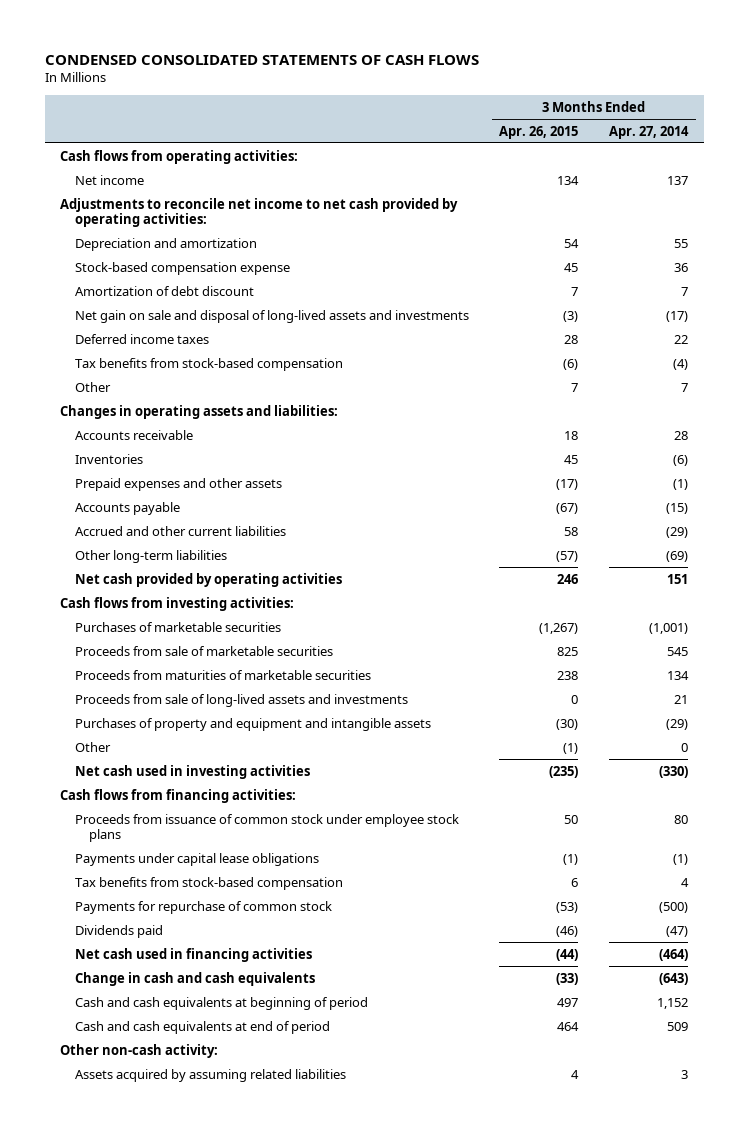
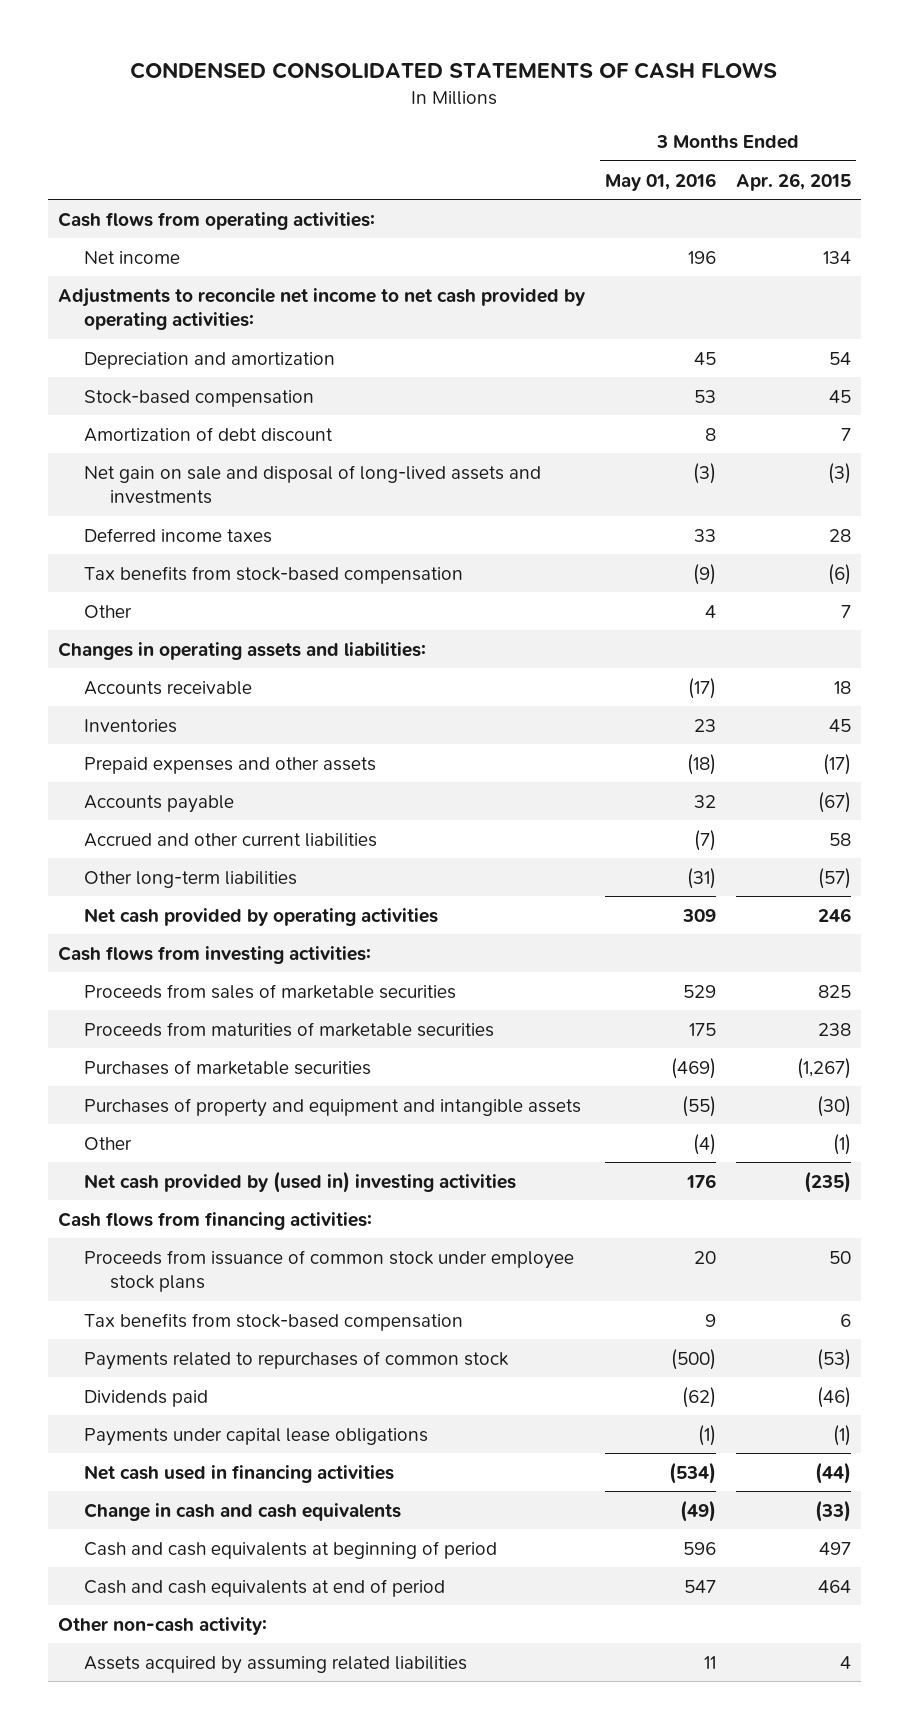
[609,125,690,139] Apr. 27, 2014 -> none
none -> [604,172,716,191] May 01, 2016
[74,261,290,275] Stock-based compensation expense -> [83,389,314,407] Stock-based compensation
[74,645,333,656] Proceeds from sale of marketable securities -> [83,983,456,999] Proceeds from sales of marketable securities
[74,693,408,707] Proceeds from sale of long-lived assets and investments -> none
[74,621,281,632] Purchases of marketable securities -> [83,1059,371,1075] Purchases of marketable securities
[74,764,310,779] Net cash used in investing activities -> [83,1170,516,1193] Net cash provided by (used in) investing activities
[74,900,332,914] Payments for repurchase of common stock -> [83,1350,509,1370] Payments related to repurchases of common stock
[74,852,319,866] Payments under capital lease obligations -> [83,1427,428,1446] Payments under capital lease obligations

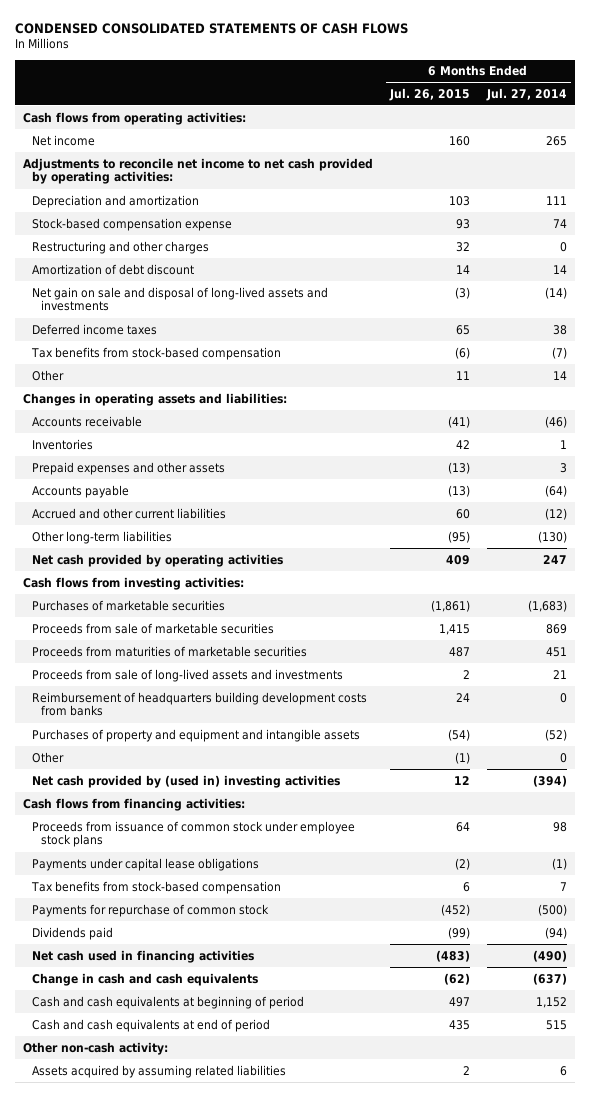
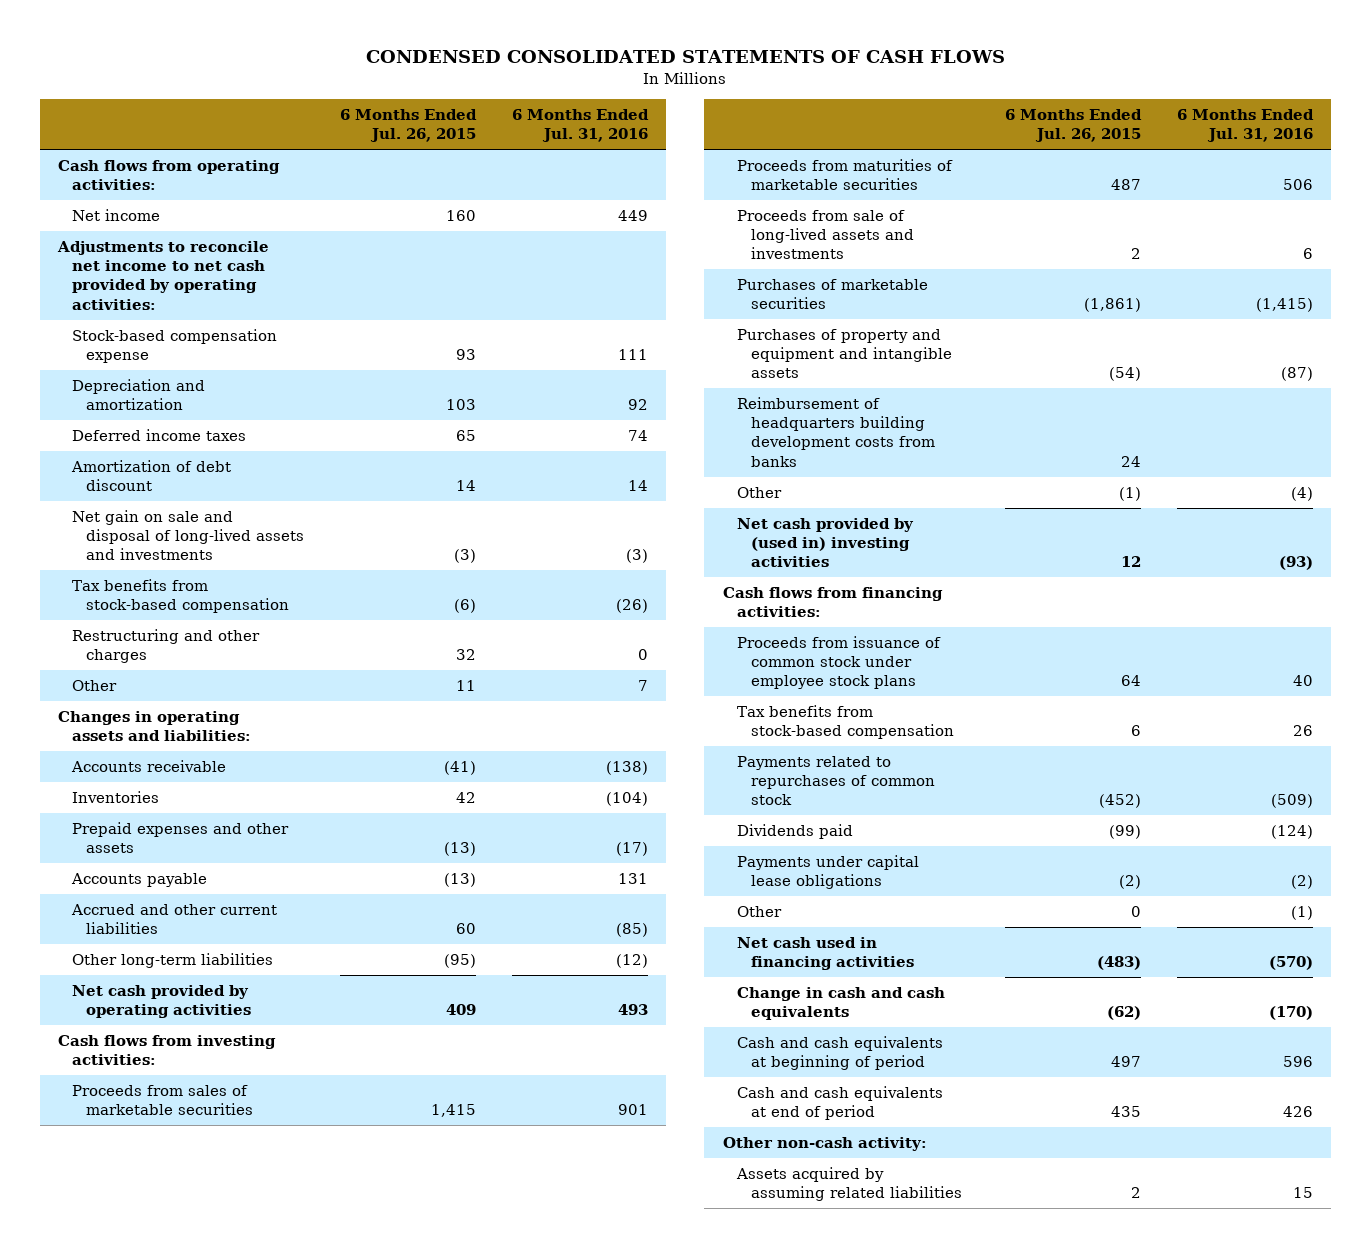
[485,87,567,101] Jul. 27, 2014 -> none
none -> [512,108,650,143] 6 Months Ended Jul. 31, 2016
[31,194,199,208] Depreciation and amortization -> [71,379,205,411] Depreciation and amortization
[31,323,157,335] Deferred income taxes -> [71,429,246,442] Deferred income taxes
[31,240,209,254] Restructuring and other charges -> [71,629,260,664] Restructuring and other charges
[31,622,274,634] Proceeds from sale of marketable securities -> [71,1085,253,1116] Proceeds from sales of marketable securities
[31,599,225,611] Purchases of marketable securities -> [736,279,928,310] Purchases of marketable securities
[31,691,367,717] Reimbursement of headquarters building development costs from banks -> [736,397,935,467] Reimbursement of headquarters building development costs from banks
[31,903,269,917] Payments for repurchase of common stock -> [736,756,935,806] Payments related to repurchases of common stock
[31,857,259,871] Payments under capital lease obligations -> [736,855,919,890] Payments under capital lease obligations
none -> [736,906,782,918] Other

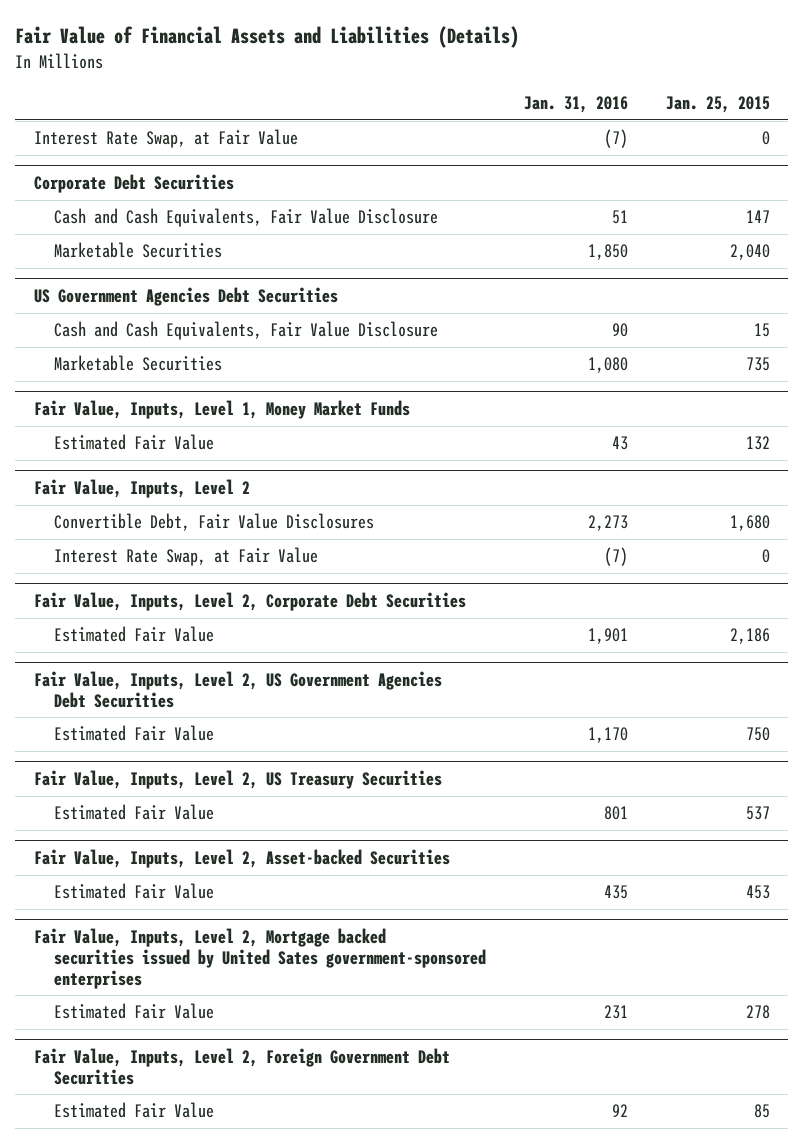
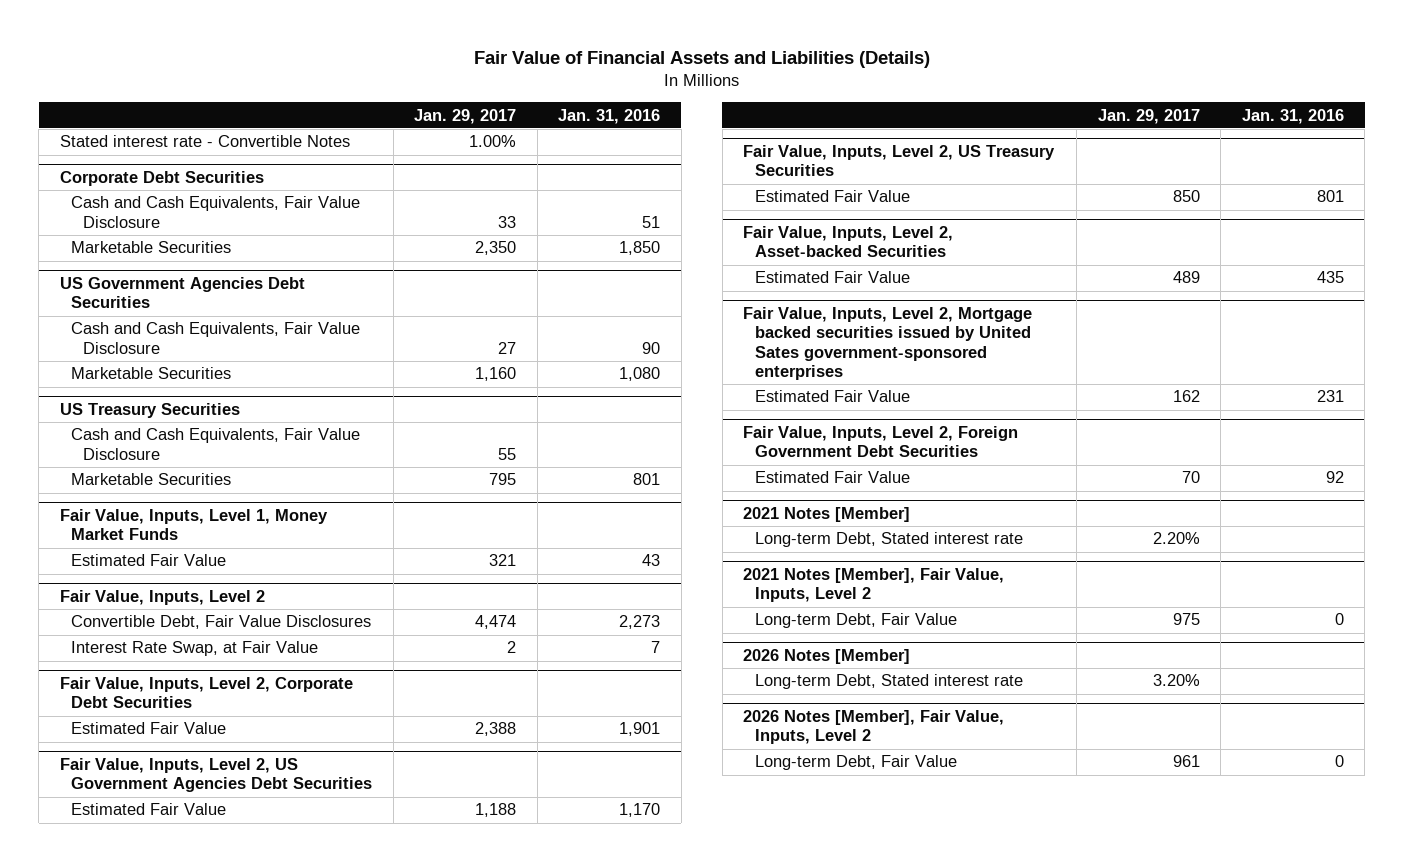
[665,96,770,114] Jan. 25, 2015 -> none
none -> [414,108,517,124] Jan. 29, 2017
[34,129,299,149] Interest Rate Swap, at Fair Value -> none
none -> [59,135,350,148] Stated interest rate - Convertible Notes
none -> [59,403,240,419] US Treasury Securities
none -> [71,428,361,460] Cash and Cash Equivalents, Fair Value Disclosure
none -> [71,473,232,486] Marketable Securities
[603,547,628,567] (7) -> [651,641,661,654] 7
none -> [743,507,911,523] 2021 Notes [Member]
none -> [754,532,1023,548] Long-term Debt, Stated interest rate
none -> [743,568,1005,603] 2021 Notes [Member], Fair Value, Inputs, Level 2
none -> [754,613,957,629] Long-term Debt, Fair Value
none -> [743,649,911,665] 2026 Notes [Member]
none -> [754,674,1023,690] Long-term Debt, Stated interest rate
none -> [743,710,1005,745] 2026 Notes [Member], Fair Value, Inputs, Level 2
none -> [754,755,957,771] Long-term Debt, Fair Value

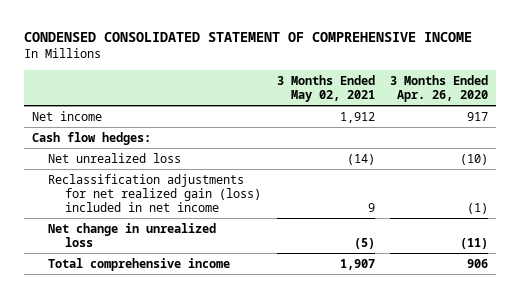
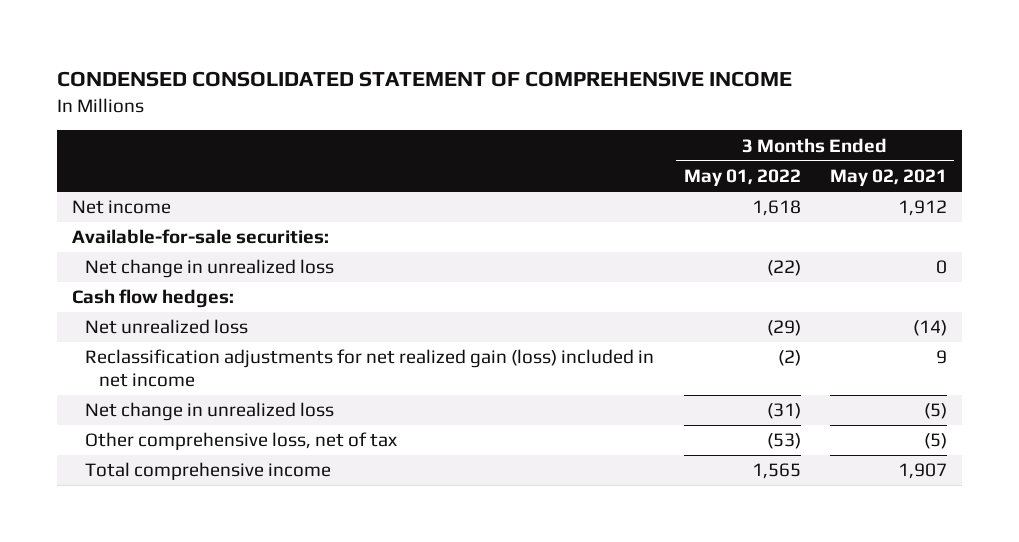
[390,74,489,103] 3 Months Ended Apr. 26, 2020 -> none
none -> [683,169,801,187] May 01, 2022
none -> [71,229,329,245] Available-for-sale securities:
none -> [85,259,335,279] Net change in unrealized loss
none -> [85,432,398,451] Other comprehensive loss, net of tax

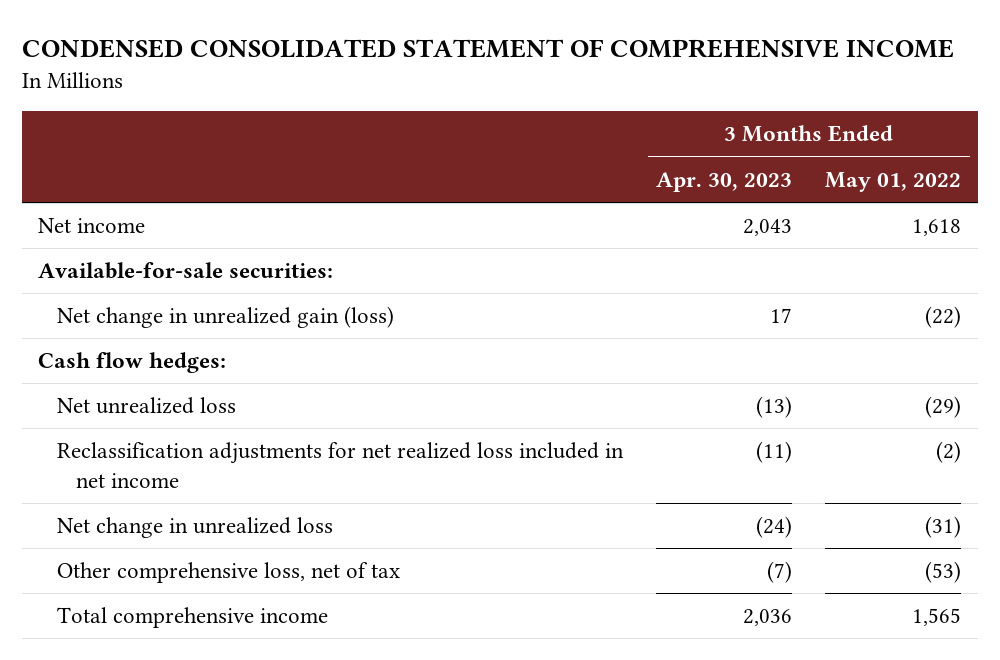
[830,169,948,187] May 02, 2021 -> none
none -> [656,171,793,192] Apr. 30, 2023
[85,259,335,279] Net change in unrealized loss -> [57,306,395,329] Net change in unrealized gain (loss)
[85,349,655,388] Reclassification adjustments for net realized gain (loss) included in net income -> [57,442,625,488] Reclassification adjustments for net realized loss included in net income

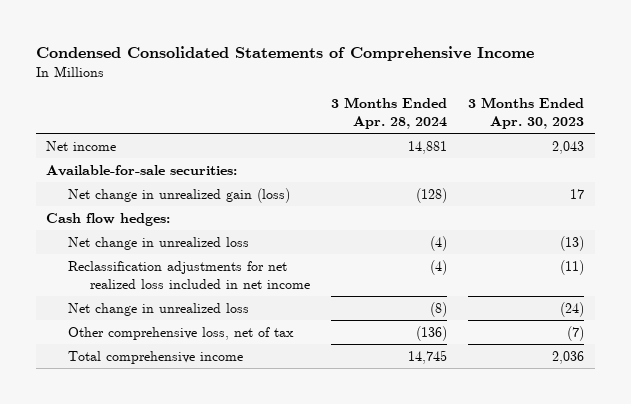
[21,39,954,59] CONDENSED CONSOLIDATED STATEMENT OF COMPREHENSIVE INCOME -> [35,45,534,61] Condensed Consolidated Statements of Comprehensive Income
[825,171,962,192] May 01, 2022 -> none
none -> [331,97,448,129] 3 Months Ended Apr. 28, 2024
[57,397,237,415] Net unrealized loss -> [68,237,250,251] Net change in unrealized loss

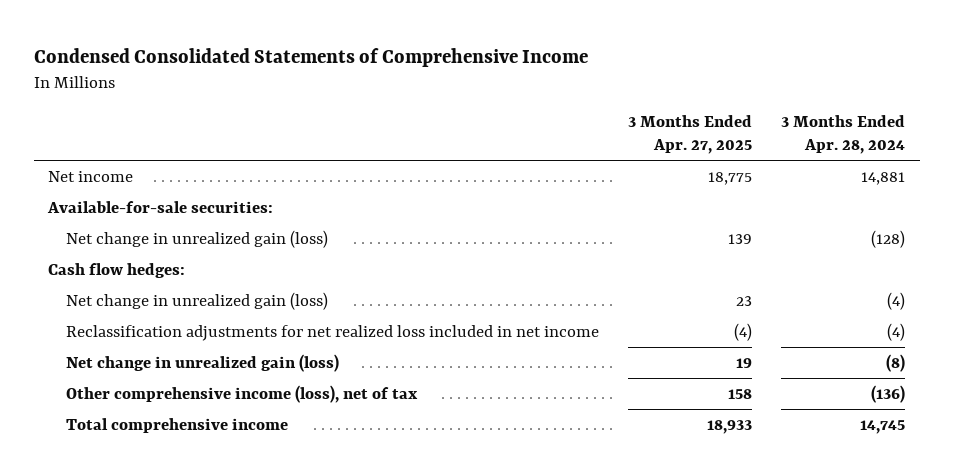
[468,97,585,129] 3 Months Ended Apr. 30, 2023 -> none
none -> [628,114,753,154] 3 Months Ended Apr. 27, 2025
[68,237,250,251] Net change in unrealized loss -> [65,291,328,310] Net change in unrealized gain (loss)
[68,303,250,317] Net change in unrealized loss -> [65,353,339,372] Net change in unrealized gain (loss)
[68,327,295,341] Other comprehensive loss, net of tax -> [65,384,418,403] Other comprehensive income (loss), net of tax

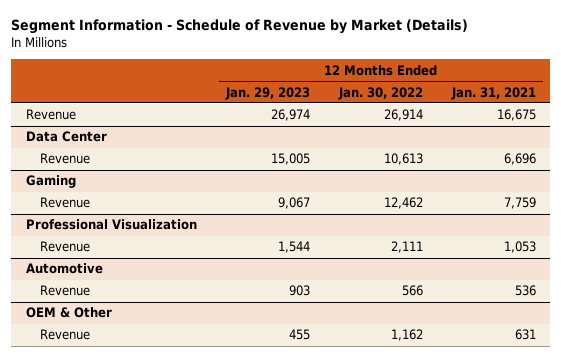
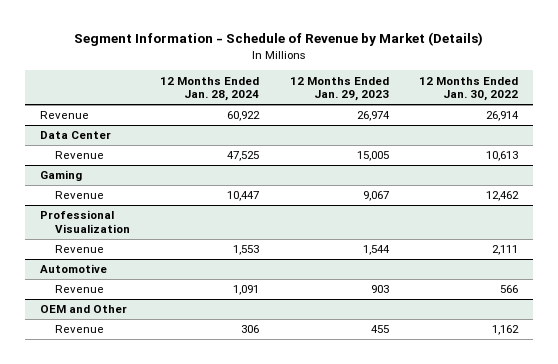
[450,86,536,100] Jan. 31, 2021 -> none
none -> [160,76,260,102] 12 Months Ended Jan. 28, 2024
[25,307,112,319] OEM & Other -> [40,305,128,314] OEM and Other

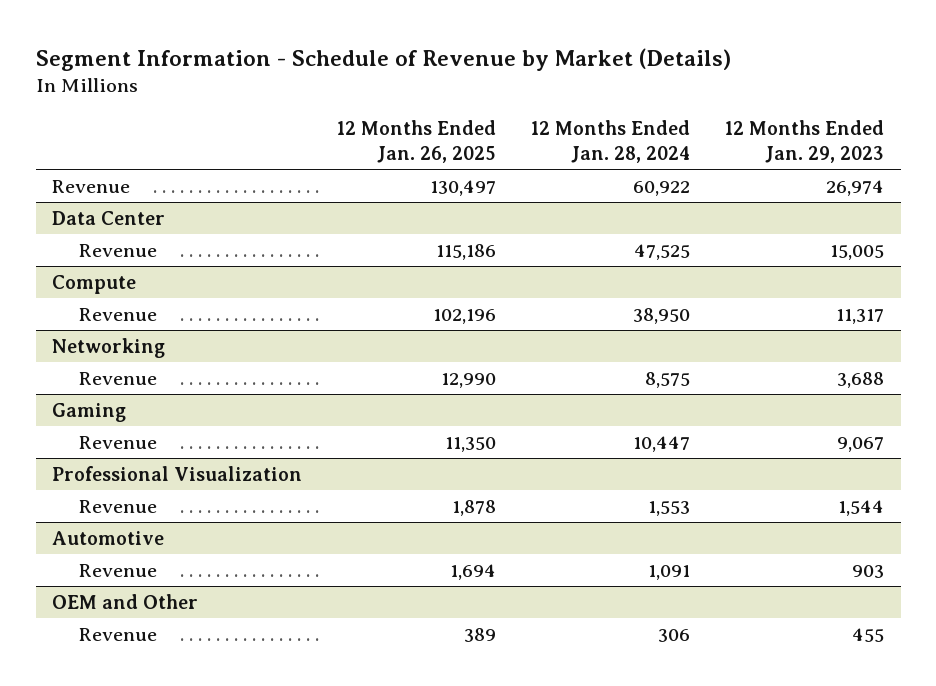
[418,76,518,102] 12 Months Ended Jan. 30, 2022 -> none
none -> [336,119,497,163] 12 Months Ended Jan. 26, 2025
none -> [52,274,137,294] Compute
none -> [78,307,157,321] Revenue
none -> [52,337,166,358] Networking
none -> [78,371,157,385] Revenue

